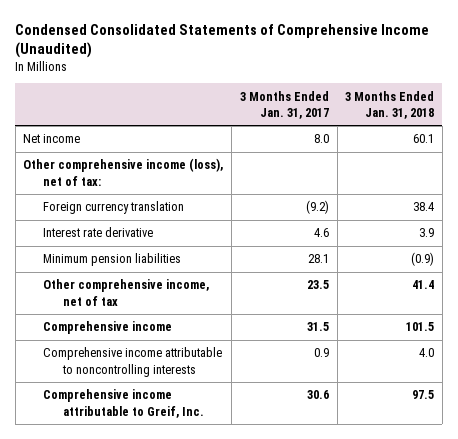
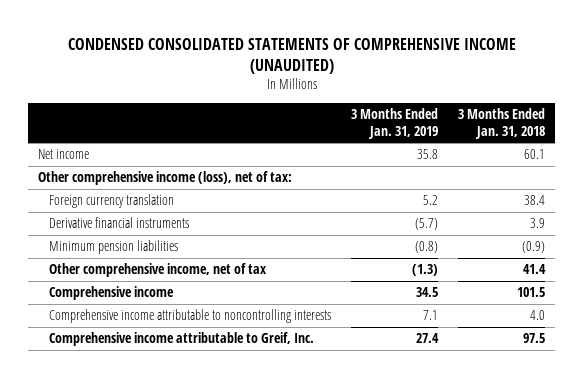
[15,23,430,59] Condensed Consolidated Statements of Comprehensive Income (Unaudited) -> [67,37,516,74] CONDENSED CONSOLIDATED STATEMENTS OF COMPREHENSIVE INCOME (UNAUDITED)
[239,90,329,119] 3 Months Ended Jan. 31, 2017 -> none
none -> [350,107,438,139] 3 Months Ended Jan. 31, 2019
[43,227,154,238] Interest rate derivative -> [48,217,189,229] Derivative financial instruments

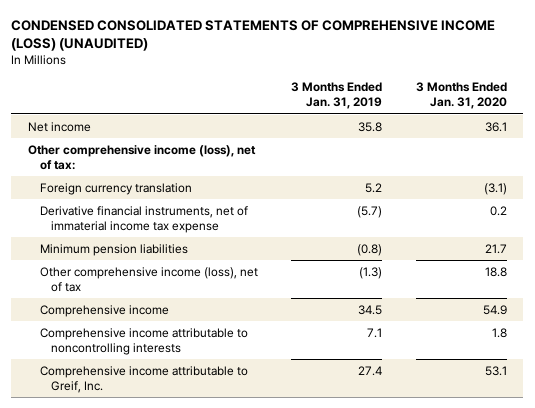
[67,37,516,74] CONDENSED CONSOLIDATED STATEMENTS OF COMPREHENSIVE INCOME (UNAUDITED) -> [11,19,496,51] CONDENSED CONSOLIDATED STATEMENTS OF COMPREHENSIVE INCOME (LOSS) (UNAUDITED)
[457,107,545,139] 3 Months Ended Jan. 31, 2018 -> none
none -> [415,82,507,110] 3 Months Ended Jan. 31, 2020
[48,217,189,229] Derivative financial instruments -> none
none -> [39,205,248,233] Derivative financial instruments, net of immaterial income tax expense
[48,263,266,278] Other comprehensive income, net of tax -> [39,266,258,292] Other comprehensive income (loss), net of tax

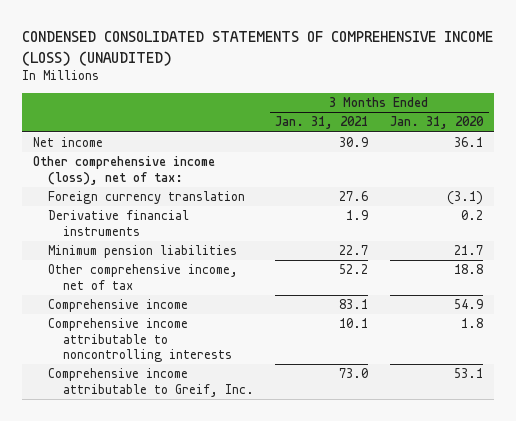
[291,82,383,110] 3 Months Ended Jan. 31, 2019 -> none
none -> [275,116,369,130] Jan. 31, 2021
[39,205,248,233] Derivative financial instruments, net of immaterial income tax expense -> [47,210,189,236] Derivative financial instruments
[39,266,258,292] Other comprehensive income (loss), net of tax -> [47,264,238,290] Other comprehensive income, net of tax

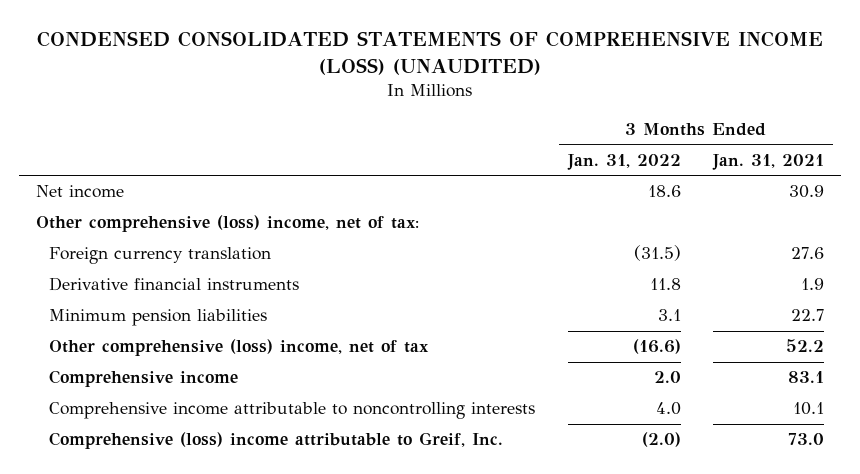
[390,116,485,130] Jan. 31, 2020 -> none
none -> [566,153,681,170] Jan. 31, 2022
[32,156,215,185] Other comprehensive income (loss), net of tax: -> [35,215,419,233] Other comprehensive (loss) income, net of tax:
[47,264,238,290] Other comprehensive income, net of tax -> [48,339,429,357] Other comprehensive (loss) income, net of tax
[47,368,254,397] Comprehensive income attributable to Greif, Inc. -> [48,432,503,450] Comprehensive (loss) income attributable to Greif, Inc.

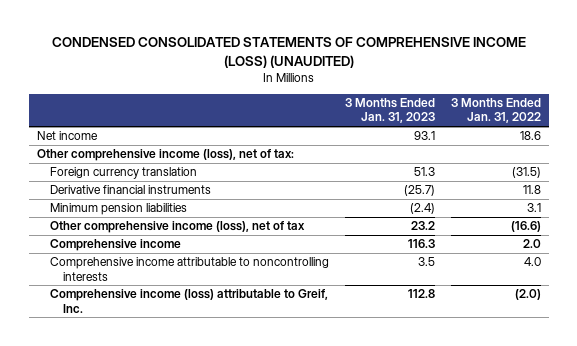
[712,153,825,170] Jan. 31, 2021 -> none
none -> [344,97,435,124] 3 Months Ended Jan. 31, 2023
[35,215,419,233] Other comprehensive (loss) income, net of tax: -> [36,149,294,162] Other comprehensive income (loss), net of tax:
[48,339,429,357] Other comprehensive (loss) income, net of tax -> [49,221,305,234] Other comprehensive income (loss), net of tax
[48,432,503,450] Comprehensive (loss) income attributable to Greif, Inc. -> [49,289,328,313] Comprehensive income (loss) attributable to Greif, Inc.

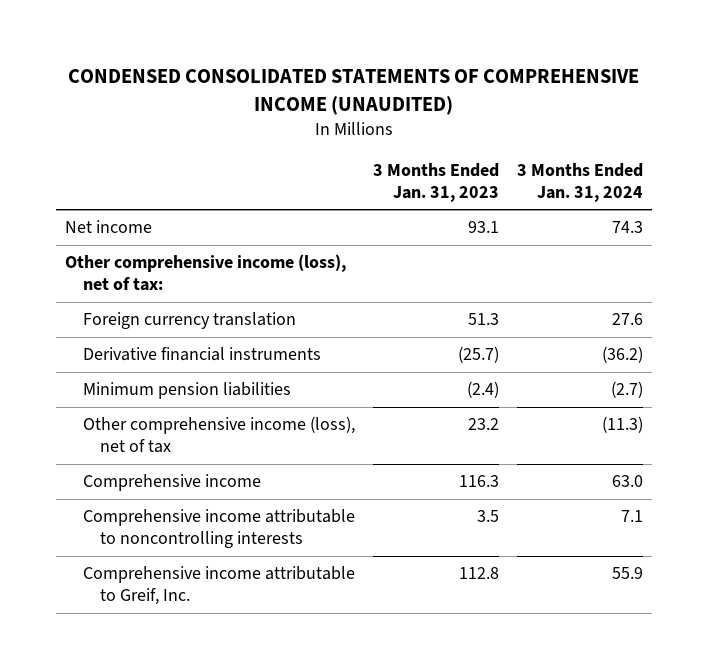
[51,37,526,68] CONDENSED CONSOLIDATED STATEMENTS OF COMPREHENSIVE INCOME (LOSS) (UNAUDITED) -> [67,69,639,116] CONDENSED CONSOLIDATED STATEMENTS OF COMPREHENSIVE INCOME (UNAUDITED)
[450,97,541,124] 3 Months Ended Jan. 31, 2022 -> none
none -> [516,163,643,202] 3 Months Ended Jan. 31, 2024
[49,289,328,313] Comprehensive income (loss) attributable to Greif, Inc. -> [82,566,355,606] Comprehensive income attributable to Greif, Inc.

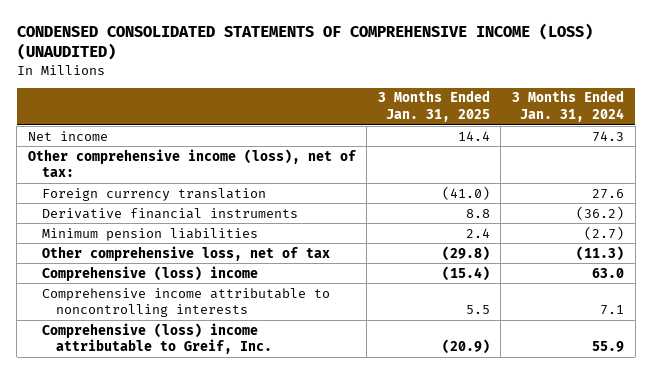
[67,69,639,116] CONDENSED CONSOLIDATED STATEMENTS OF COMPREHENSIVE INCOME (UNAUDITED) -> [16,22,593,61] CONDENSED CONSOLIDATED STATEMENTS OF COMPREHENSIVE INCOME (LOSS) (UNAUDITED)
[372,163,499,202] 3 Months Ended Jan. 31, 2023 -> none
none -> [377,90,490,123] 3 Months Ended Jan. 31, 2025
[82,416,355,454] Other comprehensive income (loss), net of tax -> [41,245,330,261] Other comprehensive loss, net of tax
[82,474,261,492] Comprehensive income -> [41,265,258,281] Comprehensive (loss) income
[82,566,355,606] Comprehensive income attributable to Greif, Inc. -> [41,322,273,355] Comprehensive (loss) income attributable to Greif, Inc.

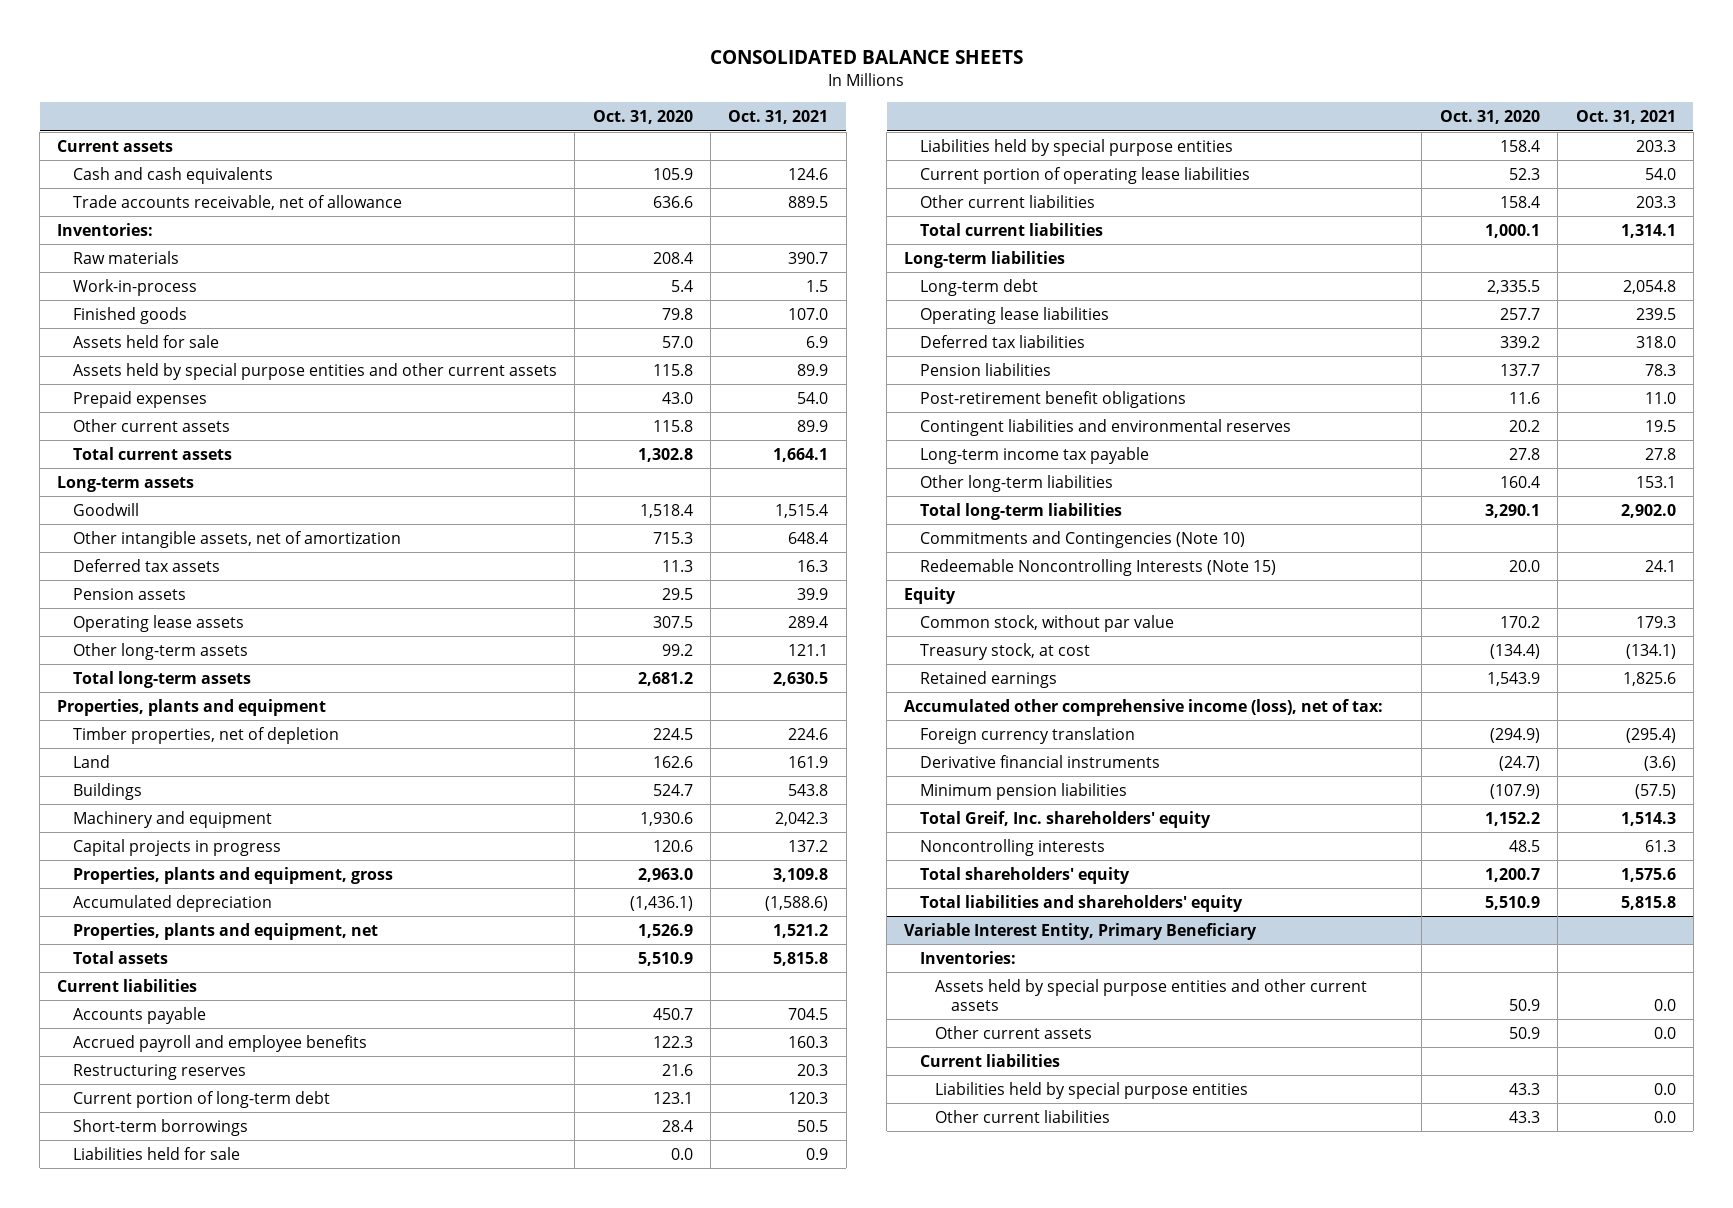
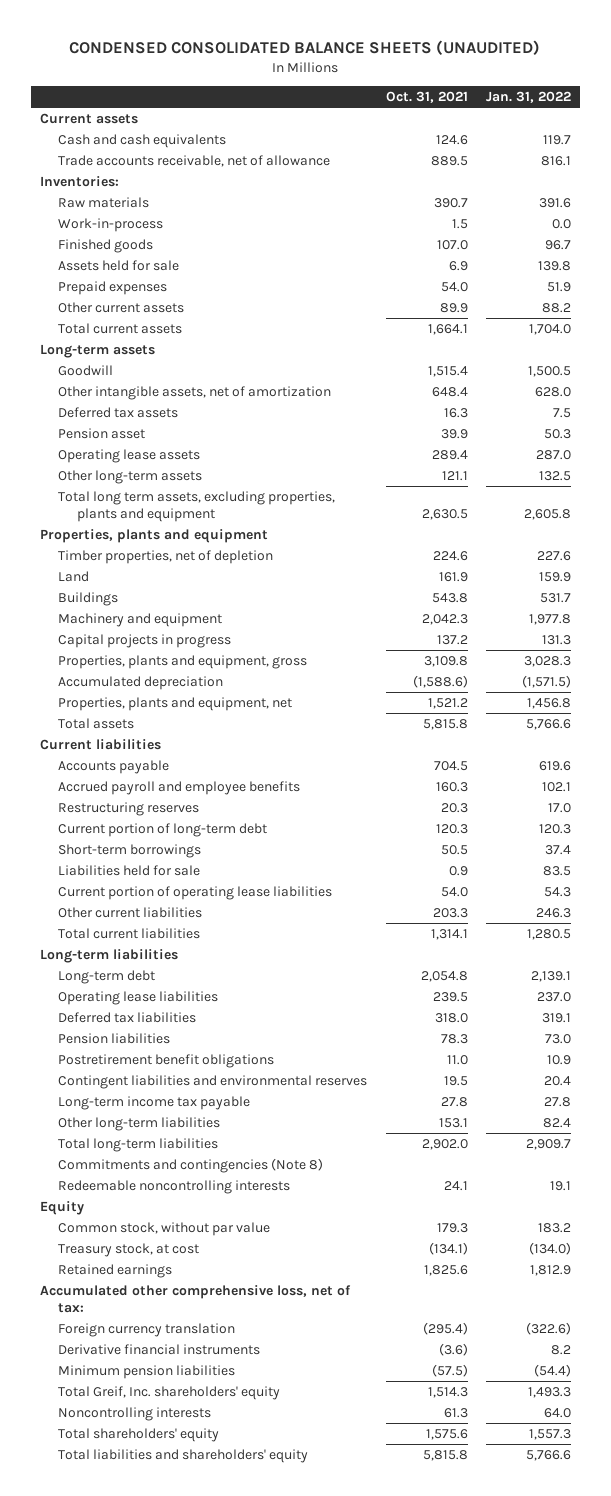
[710,50,1024,65] CONSOLIDATED BALANCE SHEETS -> [69,39,541,55] CONDENSED CONSOLIDATED BALANCE SHEETS (UNAUDITED)
[592,110,693,125] Oct. 31, 2020 -> none
none -> [485,91,571,104] Jan. 31, 2022
[72,362,557,380] Assets held by special purpose entities and other current assets -> none
[72,587,186,600] Pension assets -> [58,428,146,440] Pension asset
[72,670,251,688] Total long-term assets -> [58,491,336,522] Total long term assets, excluding properties, plants and equipment
[919,138,1233,156] Liabilities held by special purpose entities -> none
[919,390,1186,408] Post-retirement benefit obligations -> [58,1054,275,1069] Postretirement benefit obligations
[919,530,1245,548] Commitments and Contingencies (Note 10) -> [58,1158,324,1174] Commitments and contingencies (Note 8)
[919,558,1276,576] Redeemable Noncontrolling Interests (Note 15) -> [58,1180,291,1195] Redeemable noncontrolling interests
[904,698,1384,716] Accumulated other comprehensive income (loss), net of tax: -> [39,1285,351,1313] Accumulated other comprehensive loss, net of tax:
[904,922,1258,940] Variable Interest Entity, Primary Beneficiary -> none
[919,950,1016,964] Inventories: -> none
[935,978,1368,1011] Assets held by special purpose entities and other current assets -> none
[935,1025,1093,1039] Other current assets -> none
[919,1053,1060,1067] Current liabilities -> none
[935,1081,1249,1099] Liabilities held by special purpose entities -> none
[935,1109,1111,1123] Other current liabilities -> none

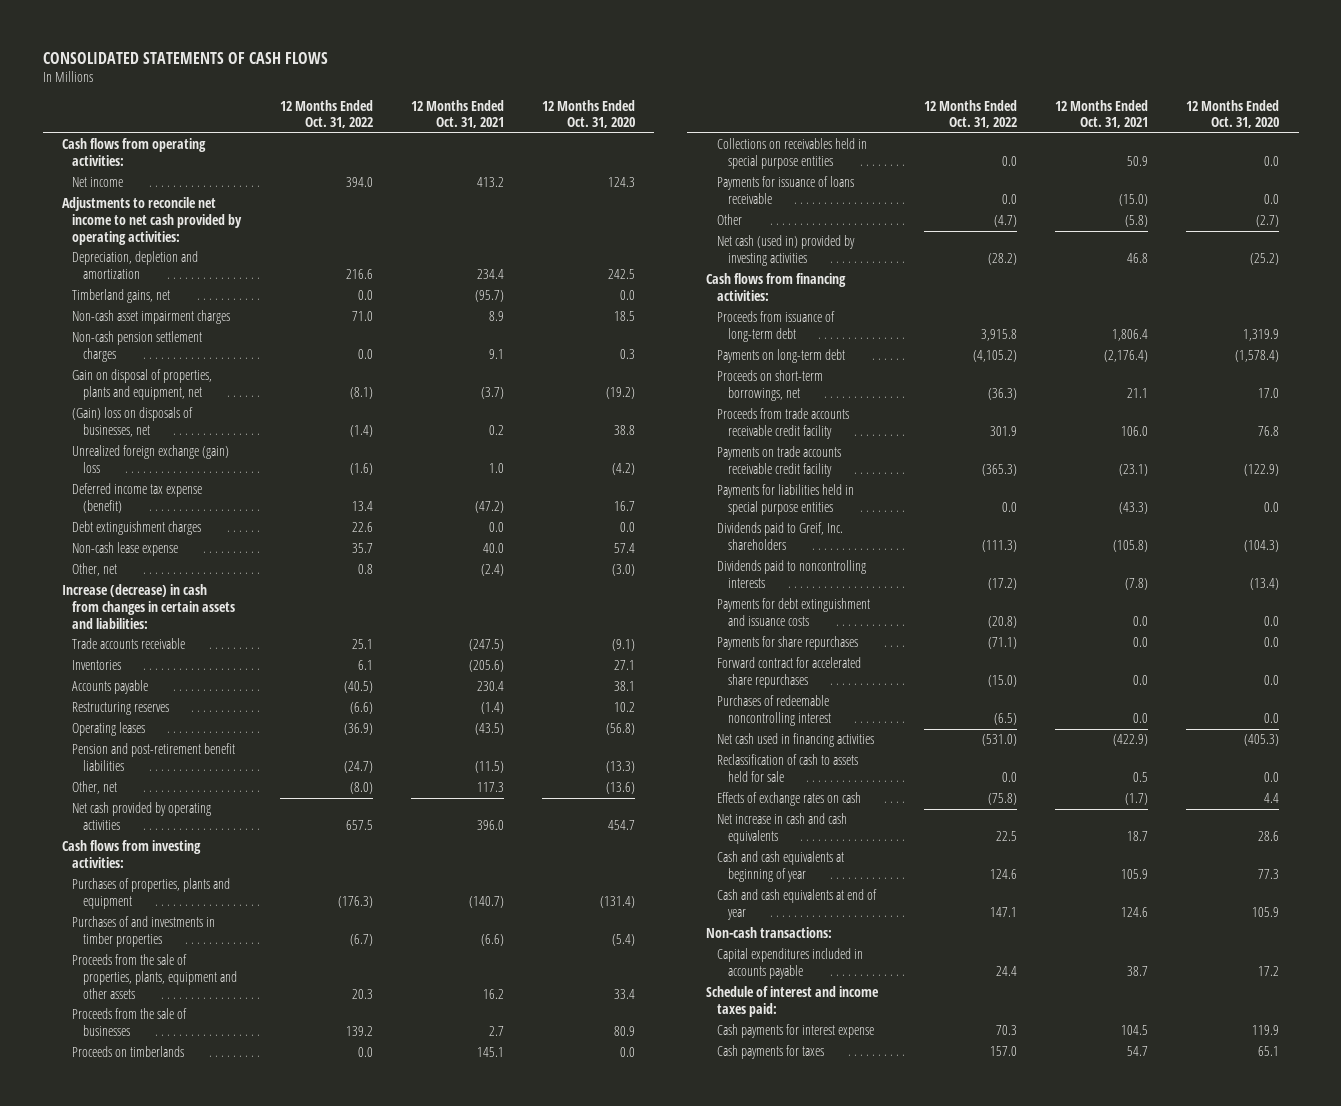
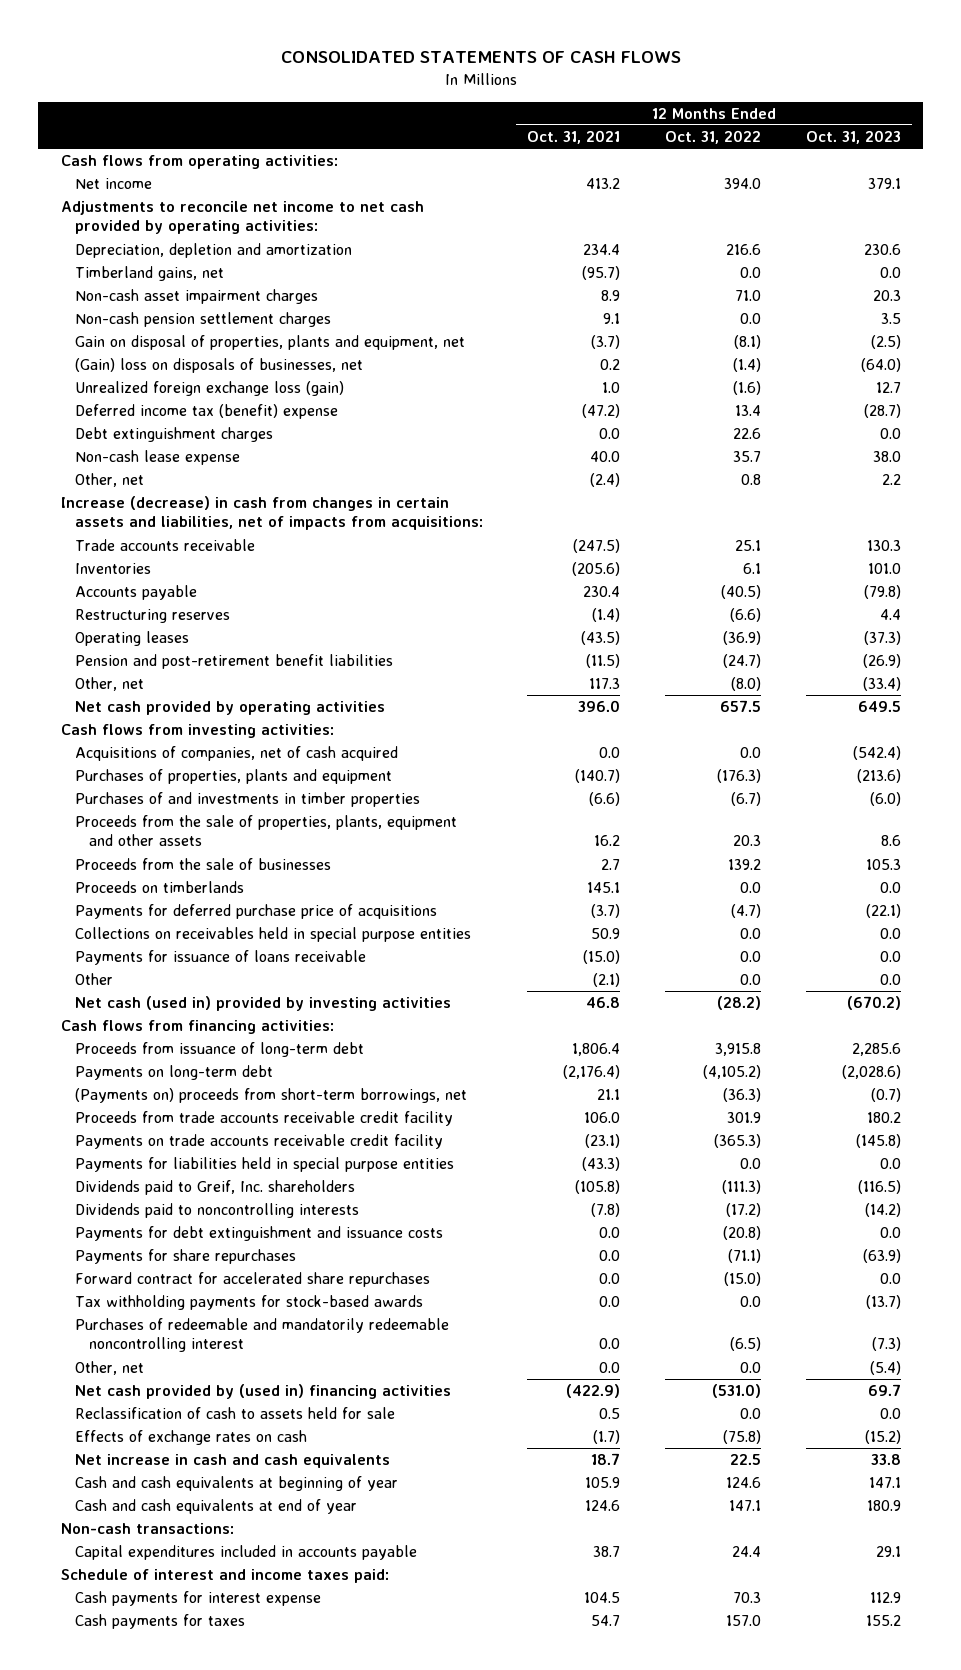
[541,99,635,129] 12 Months Ended Oct. 31, 2020 -> none
none -> [805,130,901,145] Oct. 31, 2023
[72,445,230,473] Unrealized foreign exchange (gain) loss -> [74,381,344,397] Unrealized foreign exchange loss (gain)
[72,483,203,513] Deferred income tax expense (benefit) -> [74,404,338,420] Deferred income tax (benefit) expense
[61,584,236,629] Increase (decrease) in cash from changes in certain assets and liabilities: -> [60,496,483,531] Increase (decrease) in cash from changes in certain assets and liabilities, net of impacts from acquisitions:
none -> [74,746,398,762] Acquisitions of companies, net of cash acquired
none -> [74,904,437,920] Payments for deferred purchase price of acquisitions
[994,215,1018,228] (4.7) -> [739,974,761,986] 0.0
[1125,215,1149,228] (5.8) -> [593,973,621,988] (2.1)
[717,370,824,401] Proceeds on short-term borrowings, net -> [74,1088,467,1104] (Payments on) proceeds from short-term borrowings, net
none -> [74,1295,423,1311] Tax withholding payments for stock-based awards
[717,695,832,726] Purchases of redeemable noncontrolling interest -> [74,1318,449,1353] Purchases of redeemable and mandatorily redeemable noncontrolling interest
none -> [74,1361,144,1376] Other, net
[717,733,875,748] Net cash used in financing activities -> [74,1384,451,1400] Net cash provided by (used in) financing activities

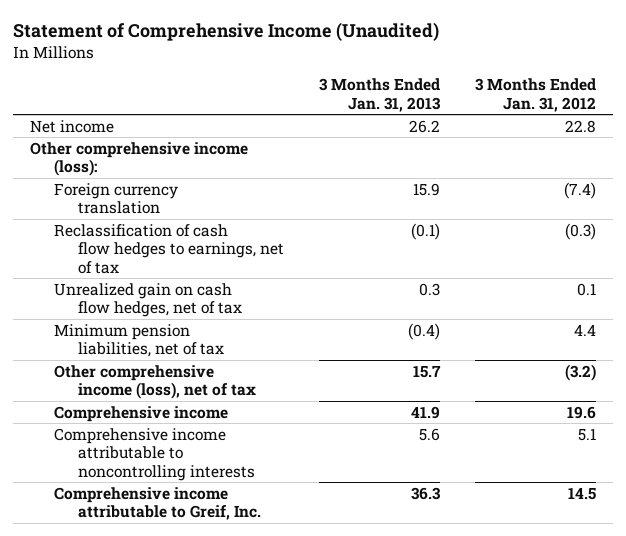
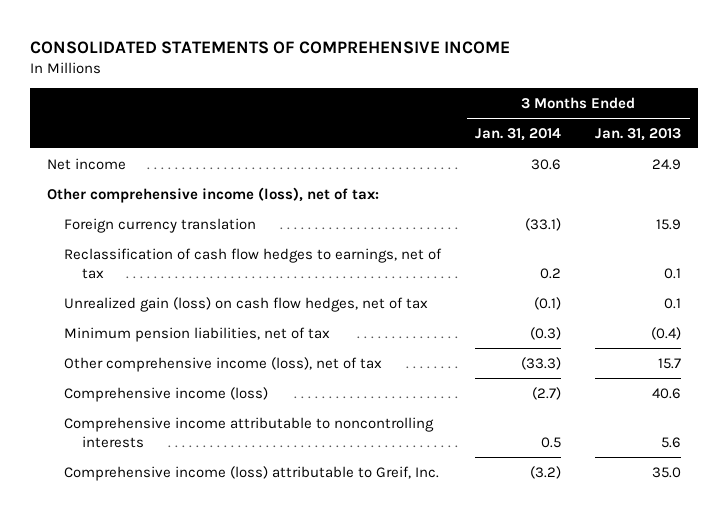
[12,21,439,41] Statement of Comprehensive Income (Unaudited) -> [29,41,510,55] CONSOLIDATED STATEMENTS OF COMPREHENSIVE INCOME
[474,78,596,112] 3 Months Ended Jan. 31, 2012 -> none
none -> [475,127,562,141] Jan. 31, 2014
[408,119,440,133] 26.2 -> [652,158,682,170] 24.9
[30,141,249,177] Other comprehensive income (loss): -> [46,186,379,203] Other comprehensive income (loss), net of tax:
[410,222,440,240] (0.1) -> [664,267,682,279] 0.1
[54,282,242,318] Unrealized gain on cash flow hedges, net of tax -> [64,296,429,312] Unrealized gain (loss) on cash flow hedges, net of tax
[418,282,440,296] 0.3 -> [664,297,682,309] 0.1
[54,405,229,422] Comprehensive income -> [64,386,269,402] Comprehensive income (loss)
[410,405,440,419] 41.9 -> [652,387,682,399] 40.6
[54,486,261,521] Comprehensive income attributable to Greif, Inc. -> [64,465,440,481] Comprehensive income (loss) attributable to Greif, Inc.
[410,486,441,500] 36.3 -> [652,466,682,478] 35.0

